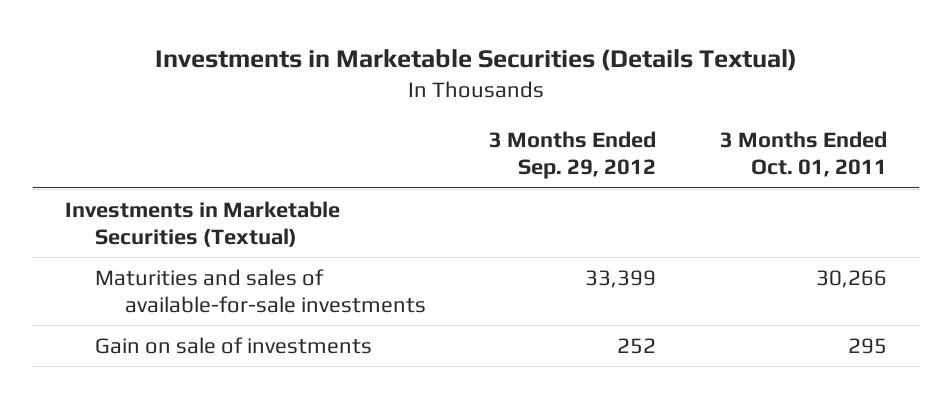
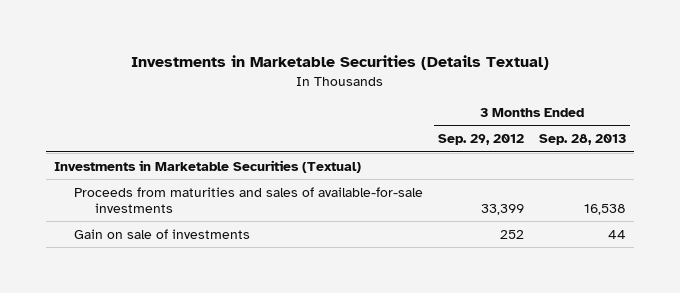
[719,131,887,178] 3 Months Ended Oct. 01, 2011 -> none
none -> [539,134,627,146] Sep. 28, 2013
[94,268,426,313] Maturities and sales of available-for-sale investments -> [74,186,424,213] Proceeds from maturities and sales of available-for-sale investments

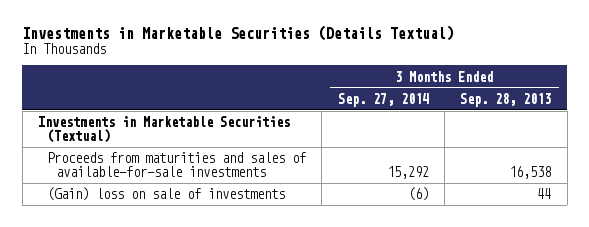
[438,134,525,146] Sep. 29, 2012 -> none
none -> [337,92,429,107] Sep. 27, 2014
[74,228,251,239] Gain on sale of investments -> [46,187,285,202] (Gain) loss on sale of investments

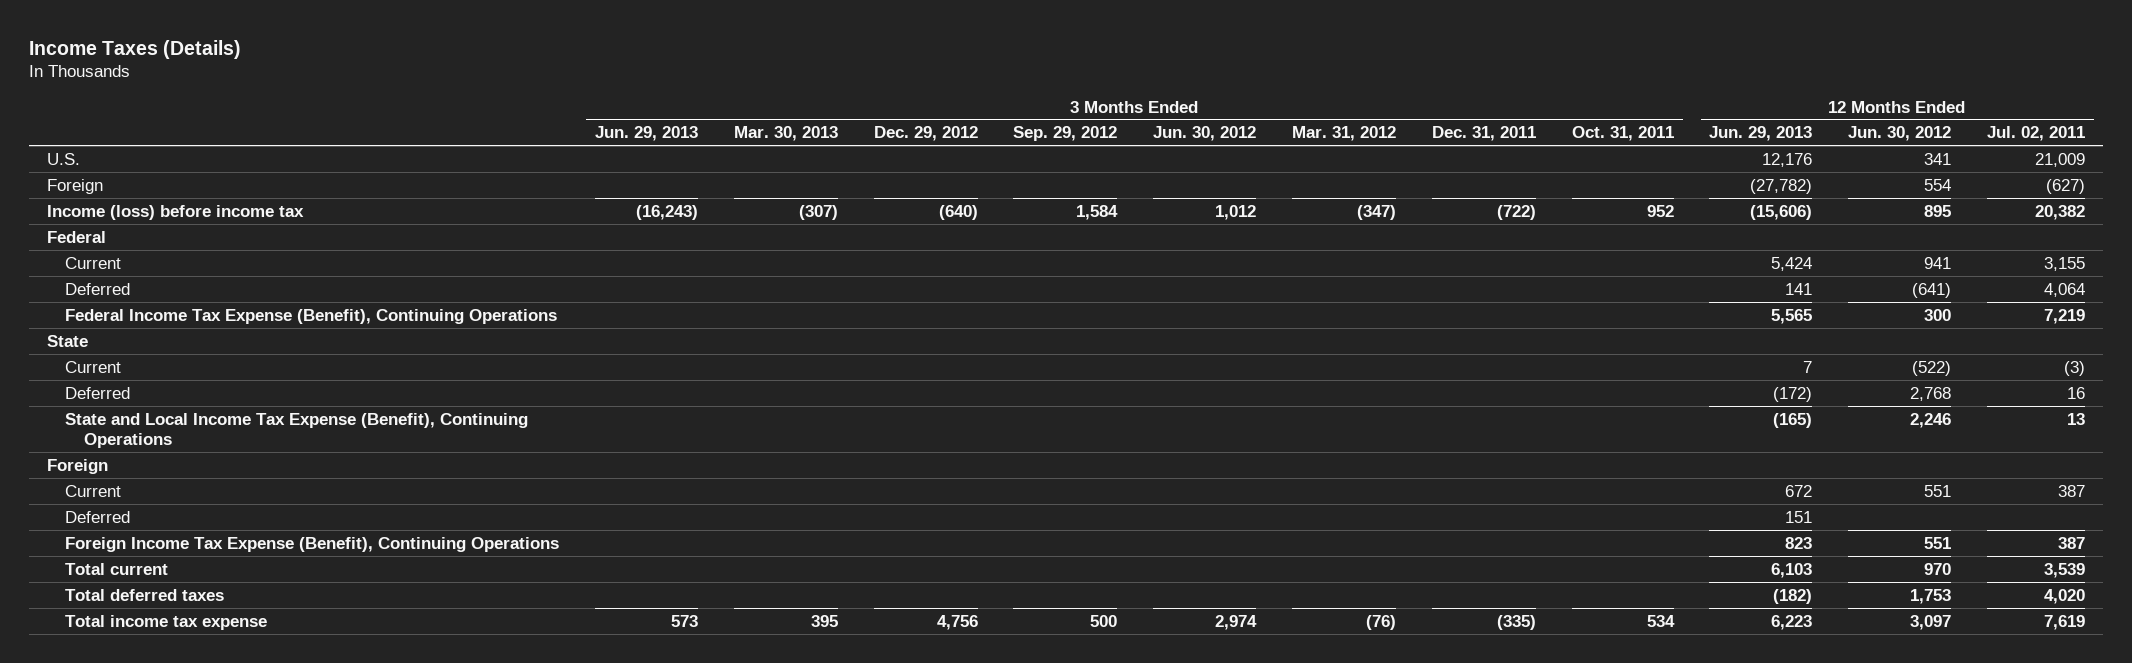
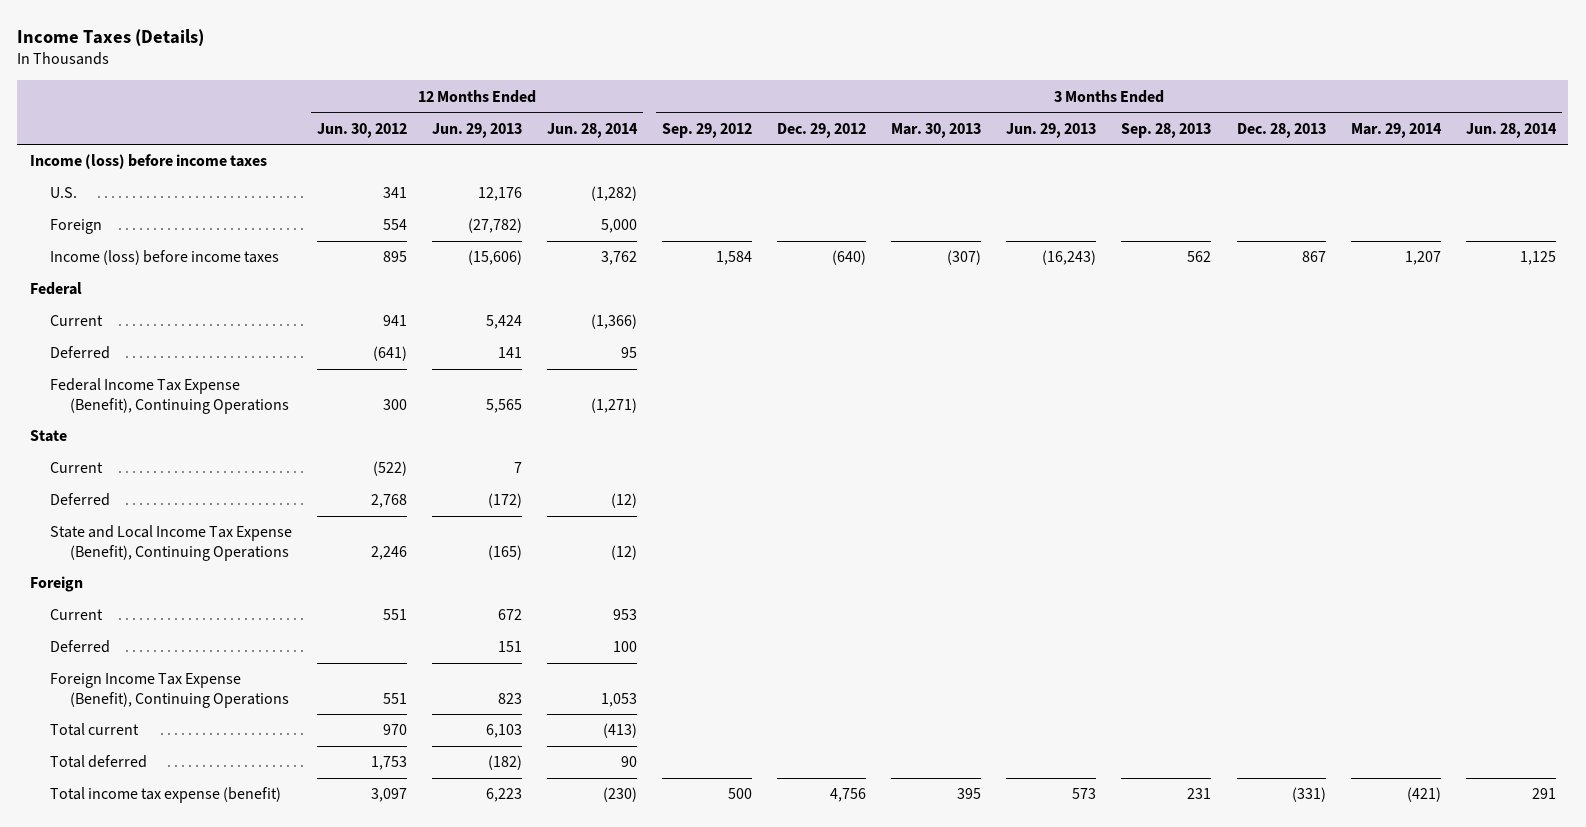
[1153,126,1257,142] Jun. 30, 2012 -> none
[1292,126,1397,142] Mar. 31, 2012 -> none
[1431,126,1536,142] Dec. 31, 2011 -> none
[1571,126,1674,142] Oct. 31, 2011 -> none
[1987,126,2086,142] Jul. 02, 2011 -> none
none -> [547,122,639,138] Jun. 28, 2014
none -> [1121,122,1212,138] Sep. 28, 2013
none -> [1236,122,1326,138] Dec. 28, 2013
none -> [1350,122,1442,138] Mar. 29, 2014
none -> [1465,122,1557,138] Jun. 28, 2014
none -> [30,154,268,170] Income (loss) before income taxes
[46,204,304,220] Income (loss) before income tax -> [49,250,279,266] Income (loss) before income taxes
[65,588,225,601] Total deferred taxes -> [49,755,147,769] Total deferred
[65,614,268,630] Total income tax expense -> [49,787,281,804] Total income tax expense (benefit)

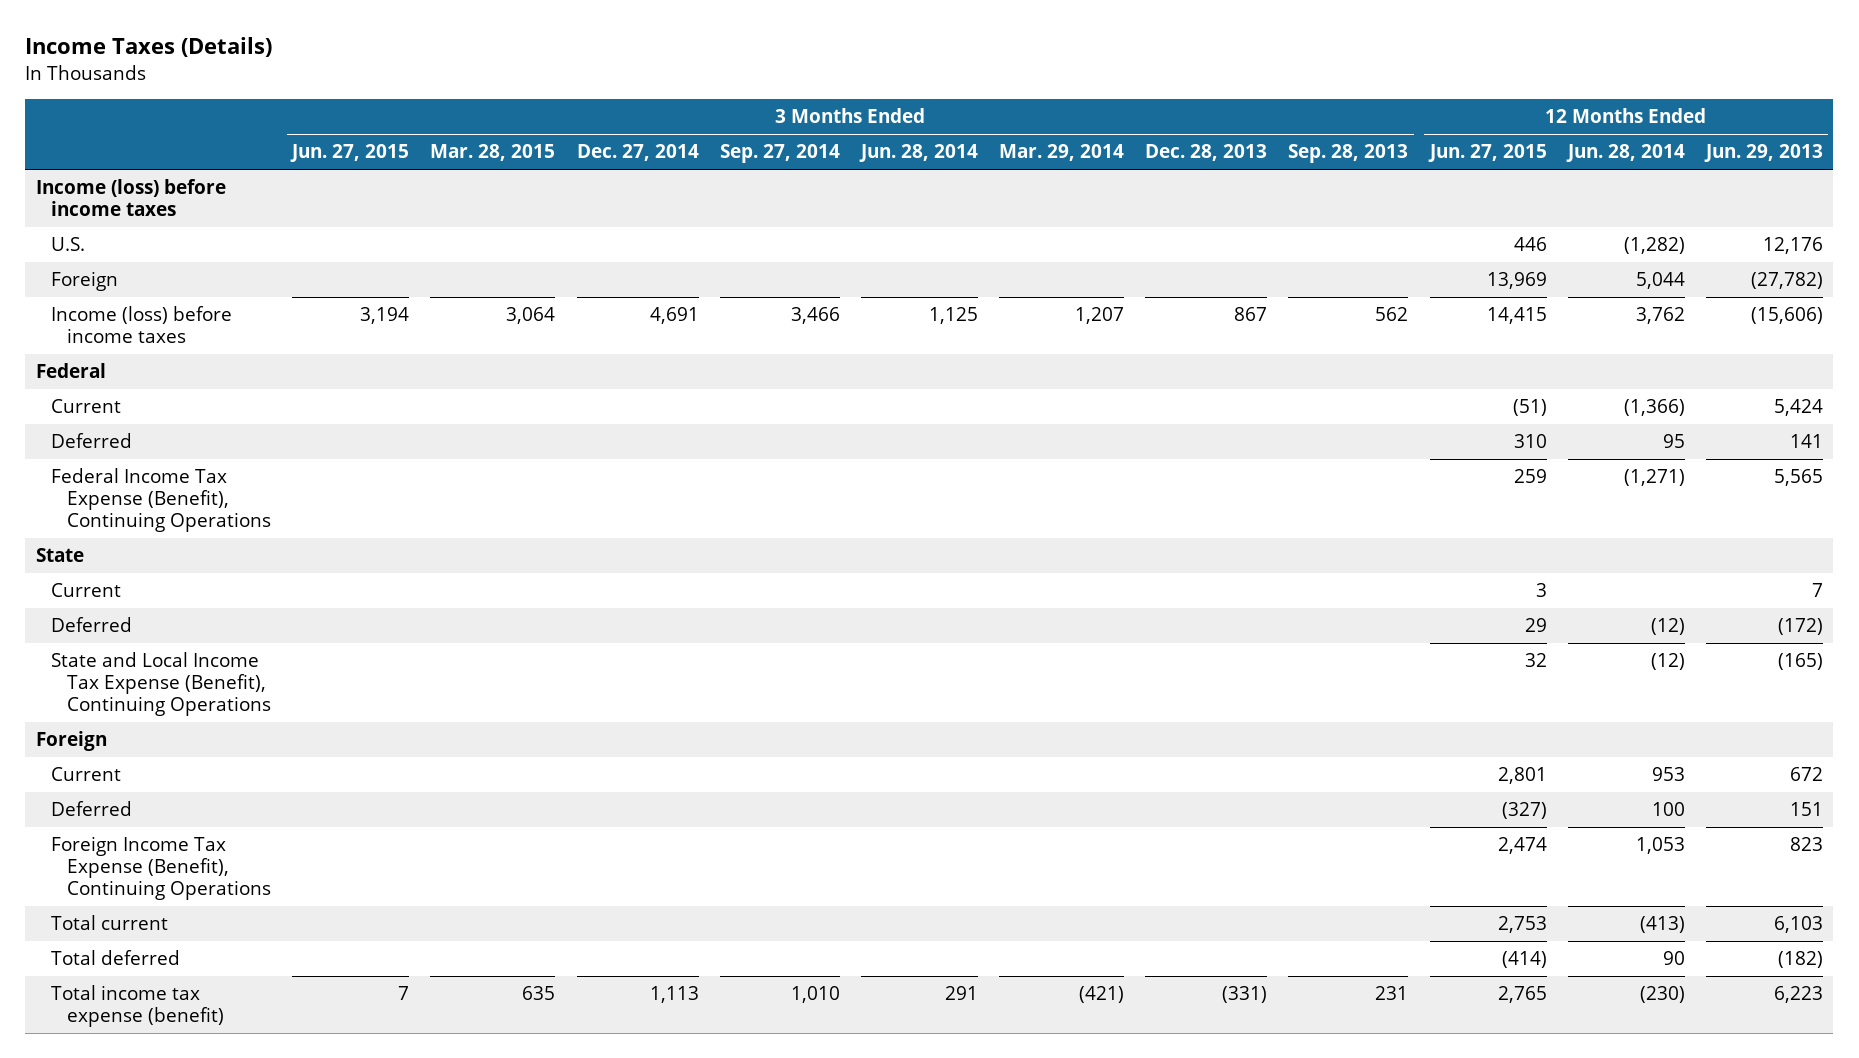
[316,122,407,138] Jun. 30, 2012 -> none
[662,122,753,138] Sep. 29, 2012 -> none
[777,122,867,138] Dec. 29, 2012 -> none
[891,122,982,138] Mar. 30, 2013 -> none
[1006,122,1097,138] Jun. 29, 2013 -> none
none -> [290,144,410,163] Jun. 27, 2015
none -> [430,144,556,162] Mar. 28, 2015
none -> [576,144,699,162] Dec. 27, 2014
none -> [719,144,840,164] Sep. 27, 2014
none -> [1427,144,1547,163] Jun. 27, 2015
[601,219,638,234] 5,000 -> [1635,272,1685,290] 5,044

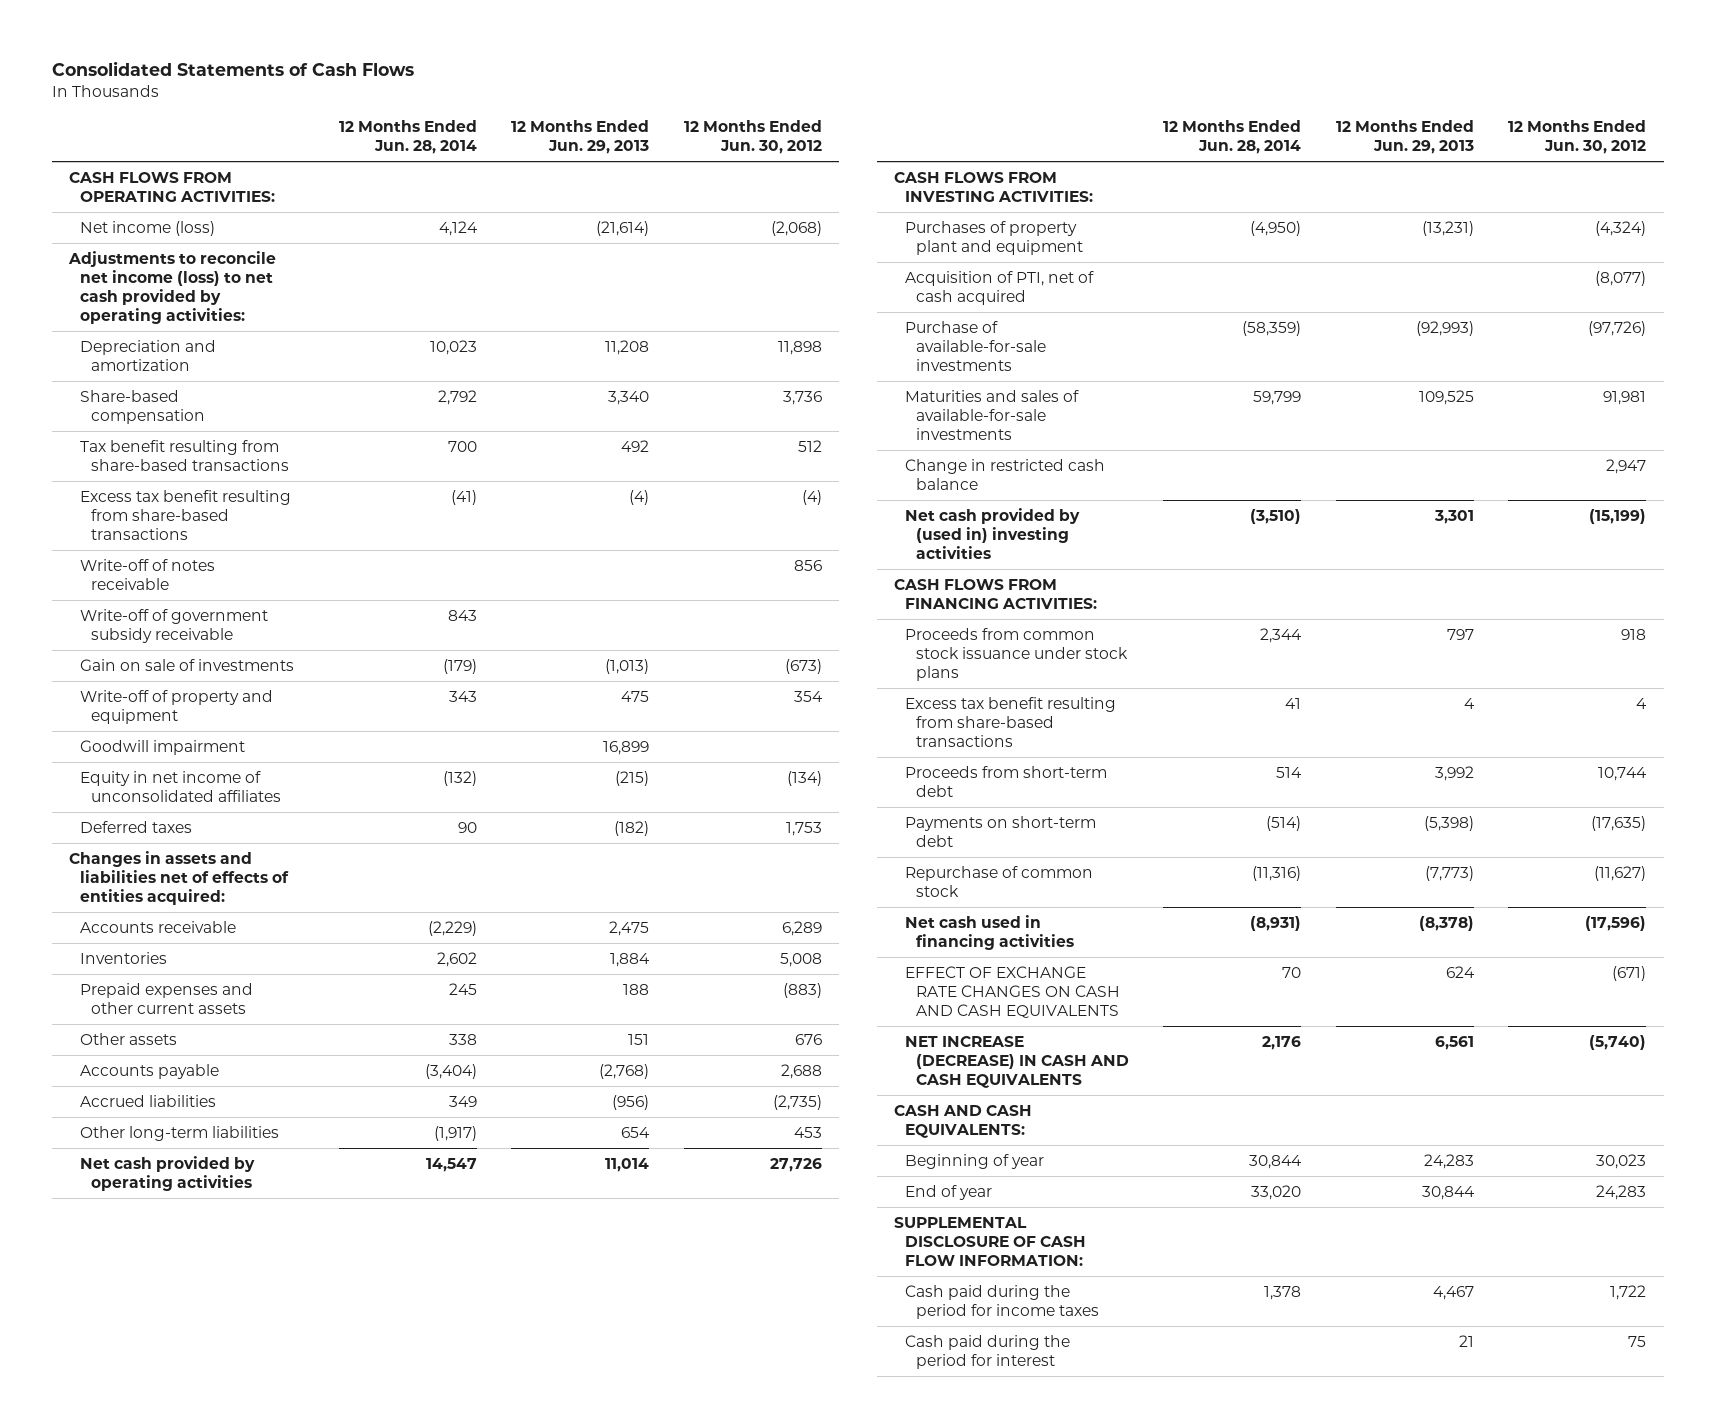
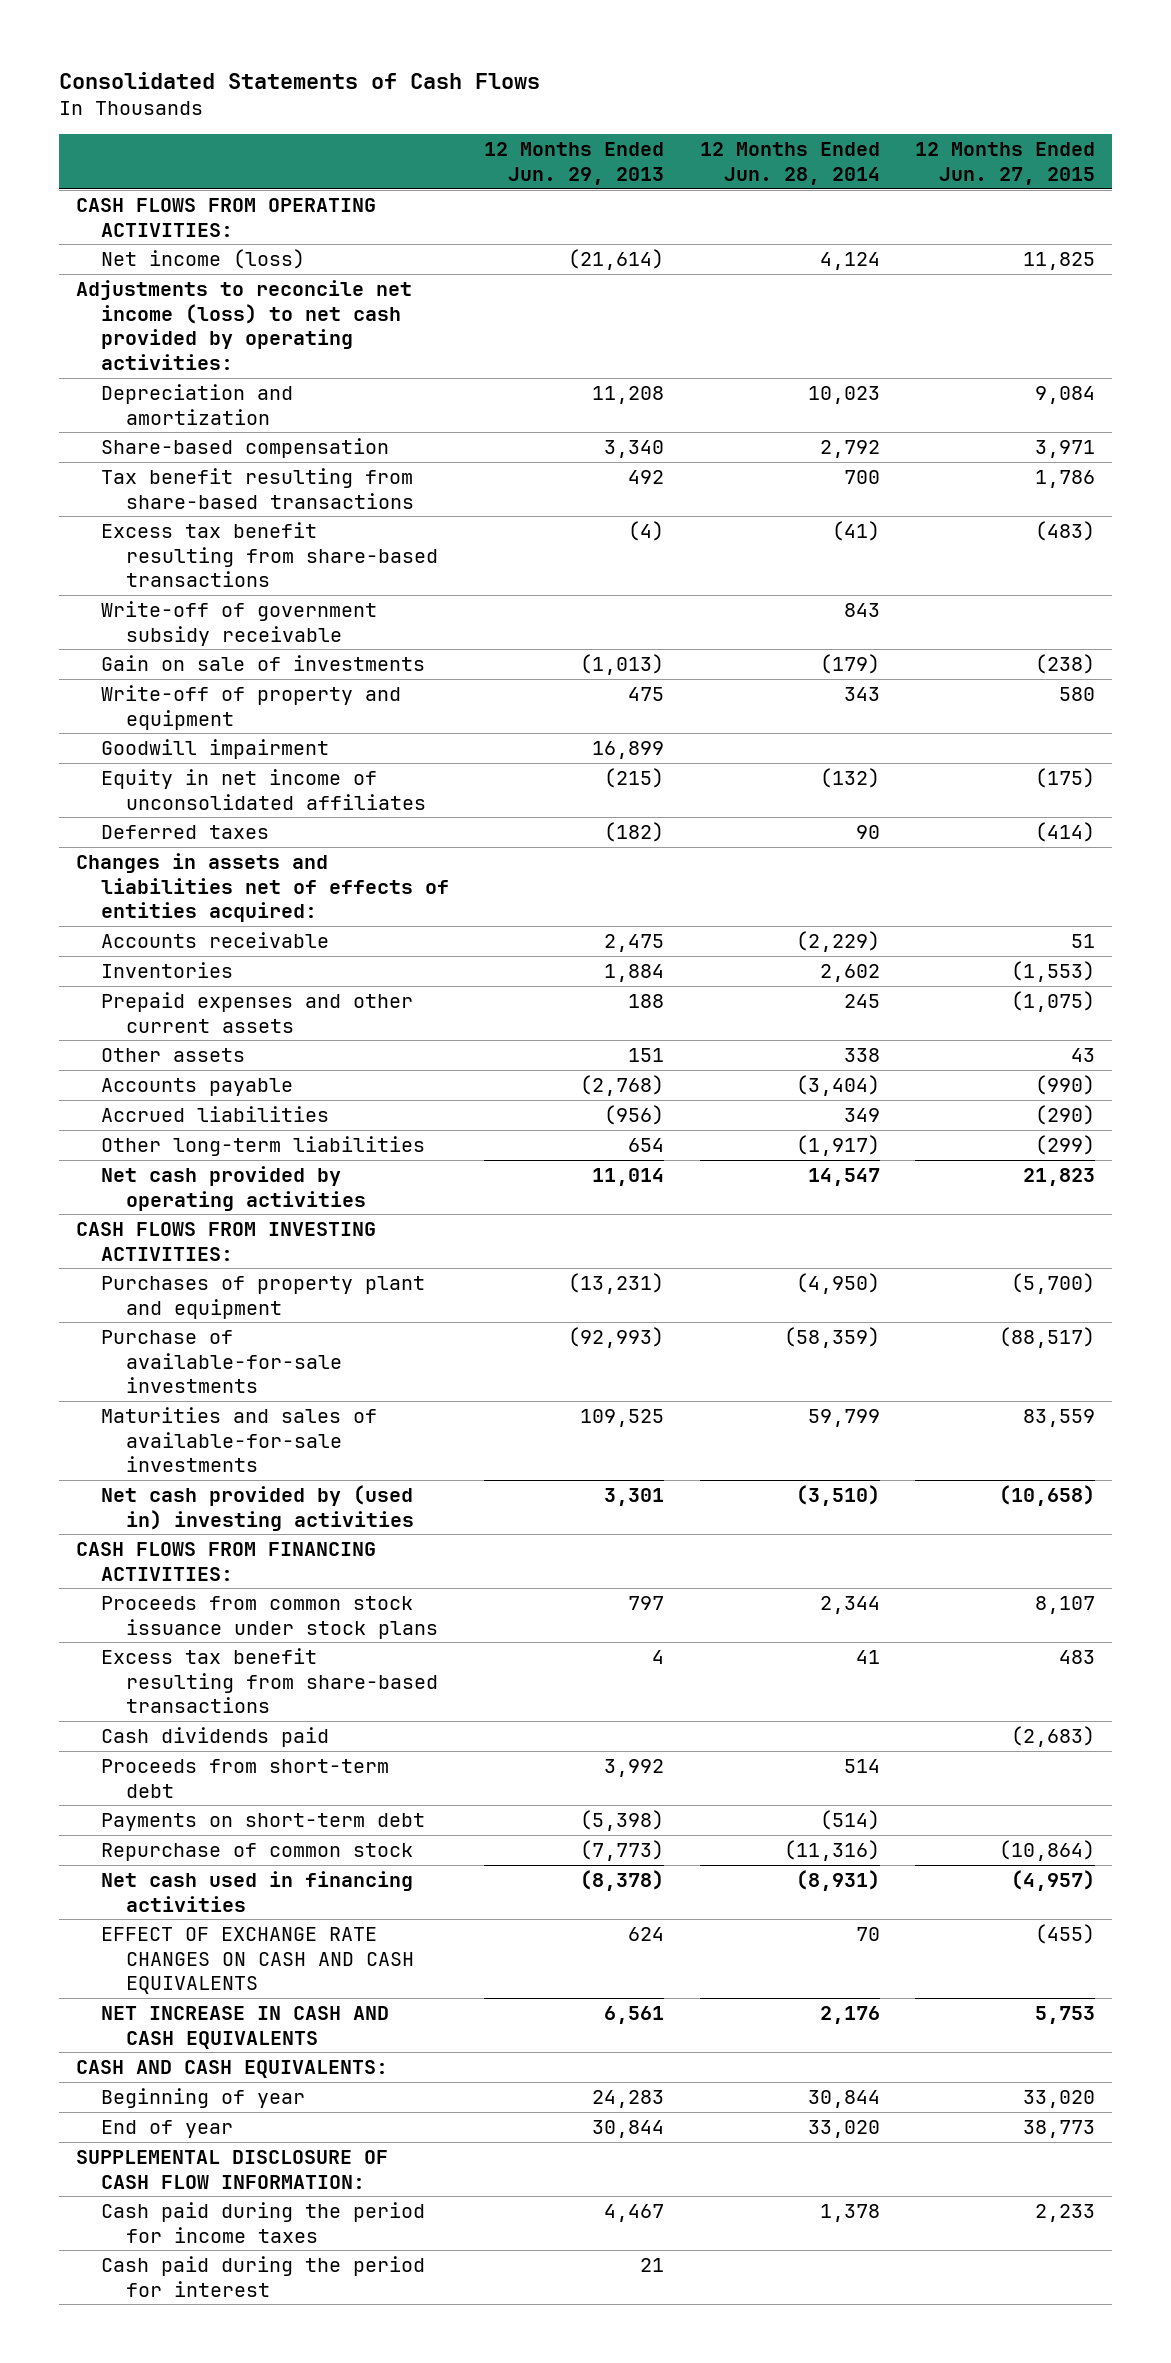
[683,120,822,155] 12 Months Ended Jun. 30, 2012 -> none
none -> [914,142,1095,185] 12 Months Ended Jun. 27, 2015
[80,558,216,590] Write-off of notes receivable -> none
[905,270,1095,305] Acquisition of PTI, net of cash acquired -> none
[905,458,1106,490] Change in restricted cash balance -> none
none -> [101,1726,330,1747] Cash dividends paid
[905,1035,1129,1088] NET INCREASE (DECREASE) IN CASH AND CASH EQUIVALENTS -> [101,2005,390,2049] NET INCREASE IN CASH AND CASH EQUIVALENTS

